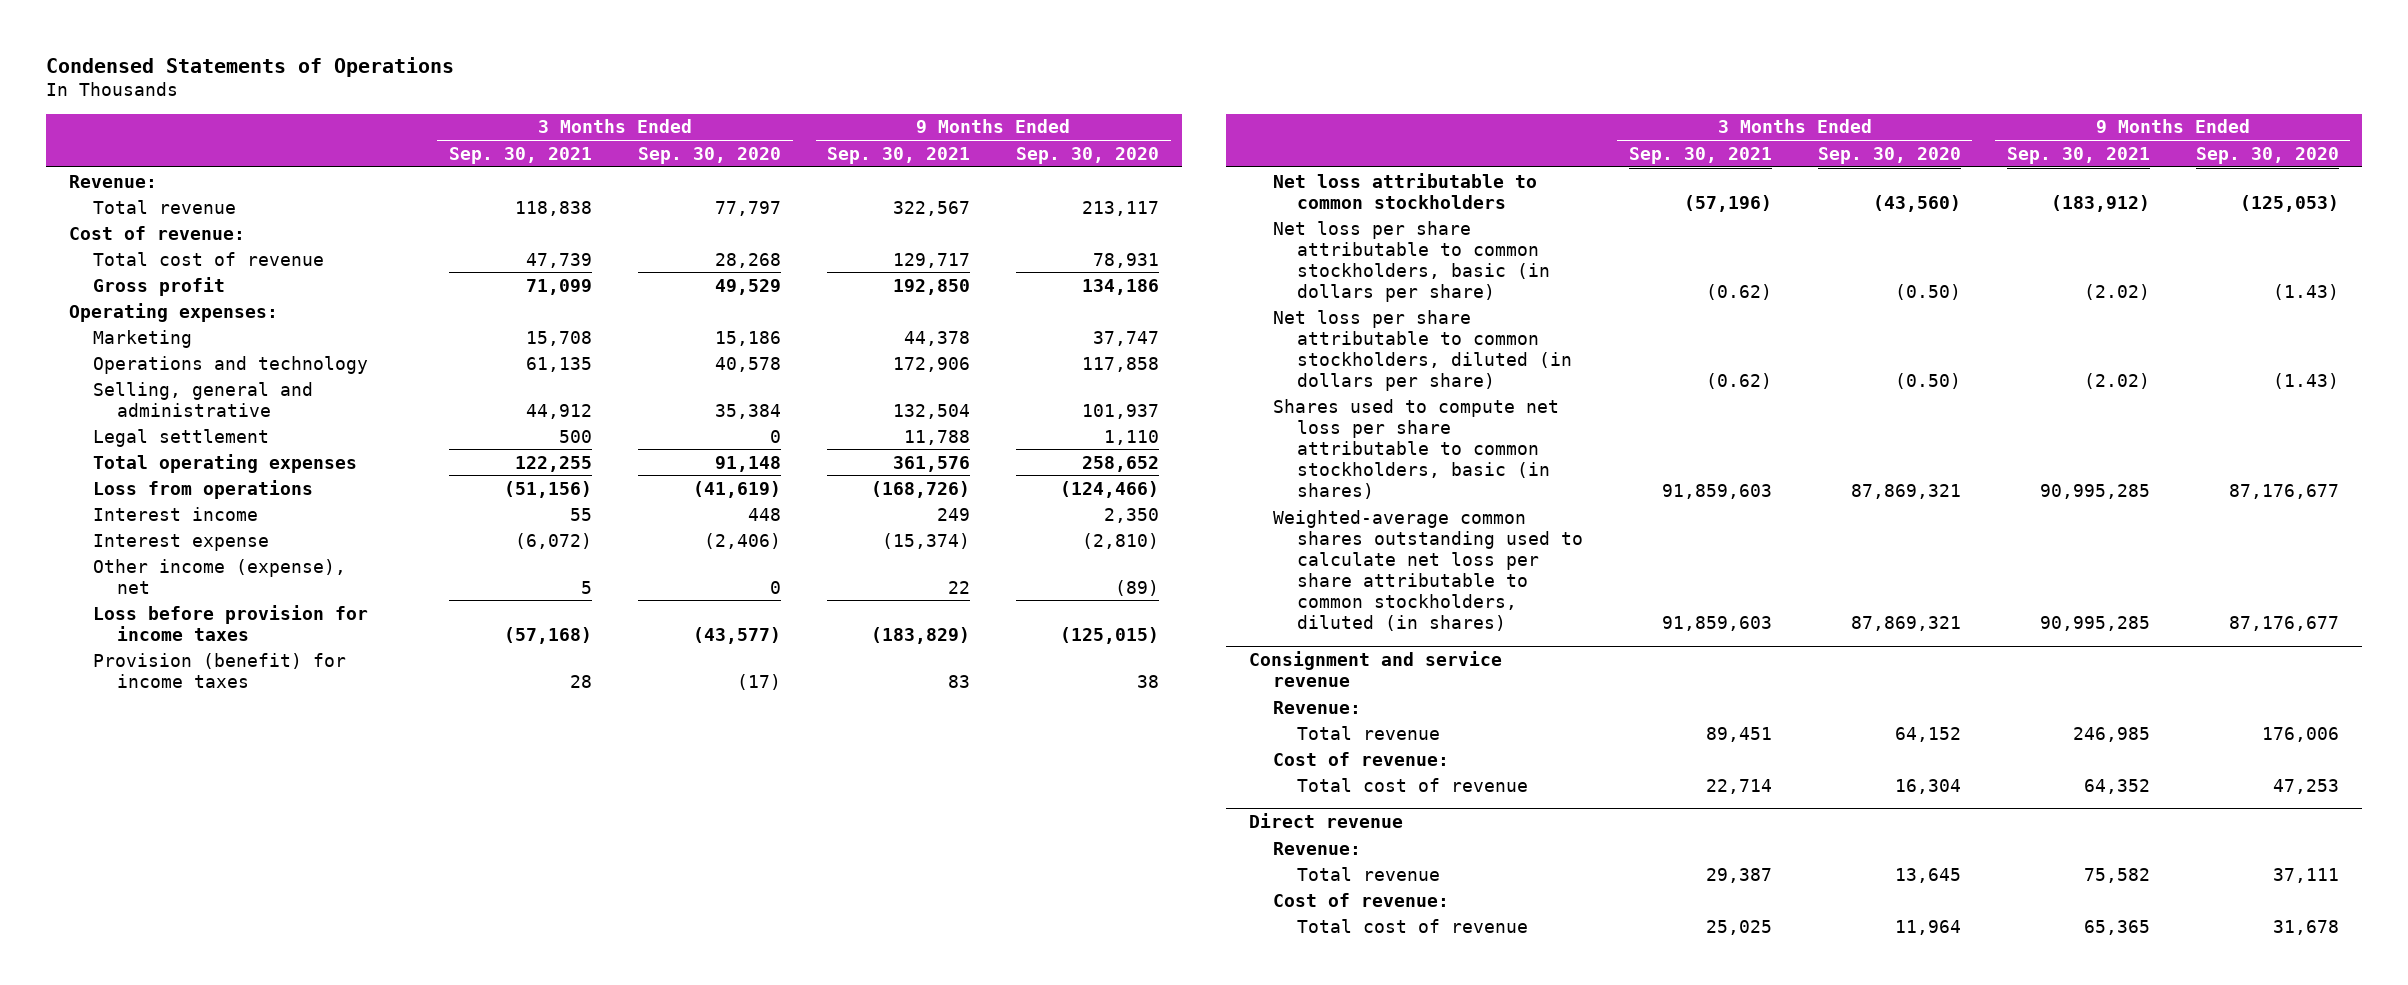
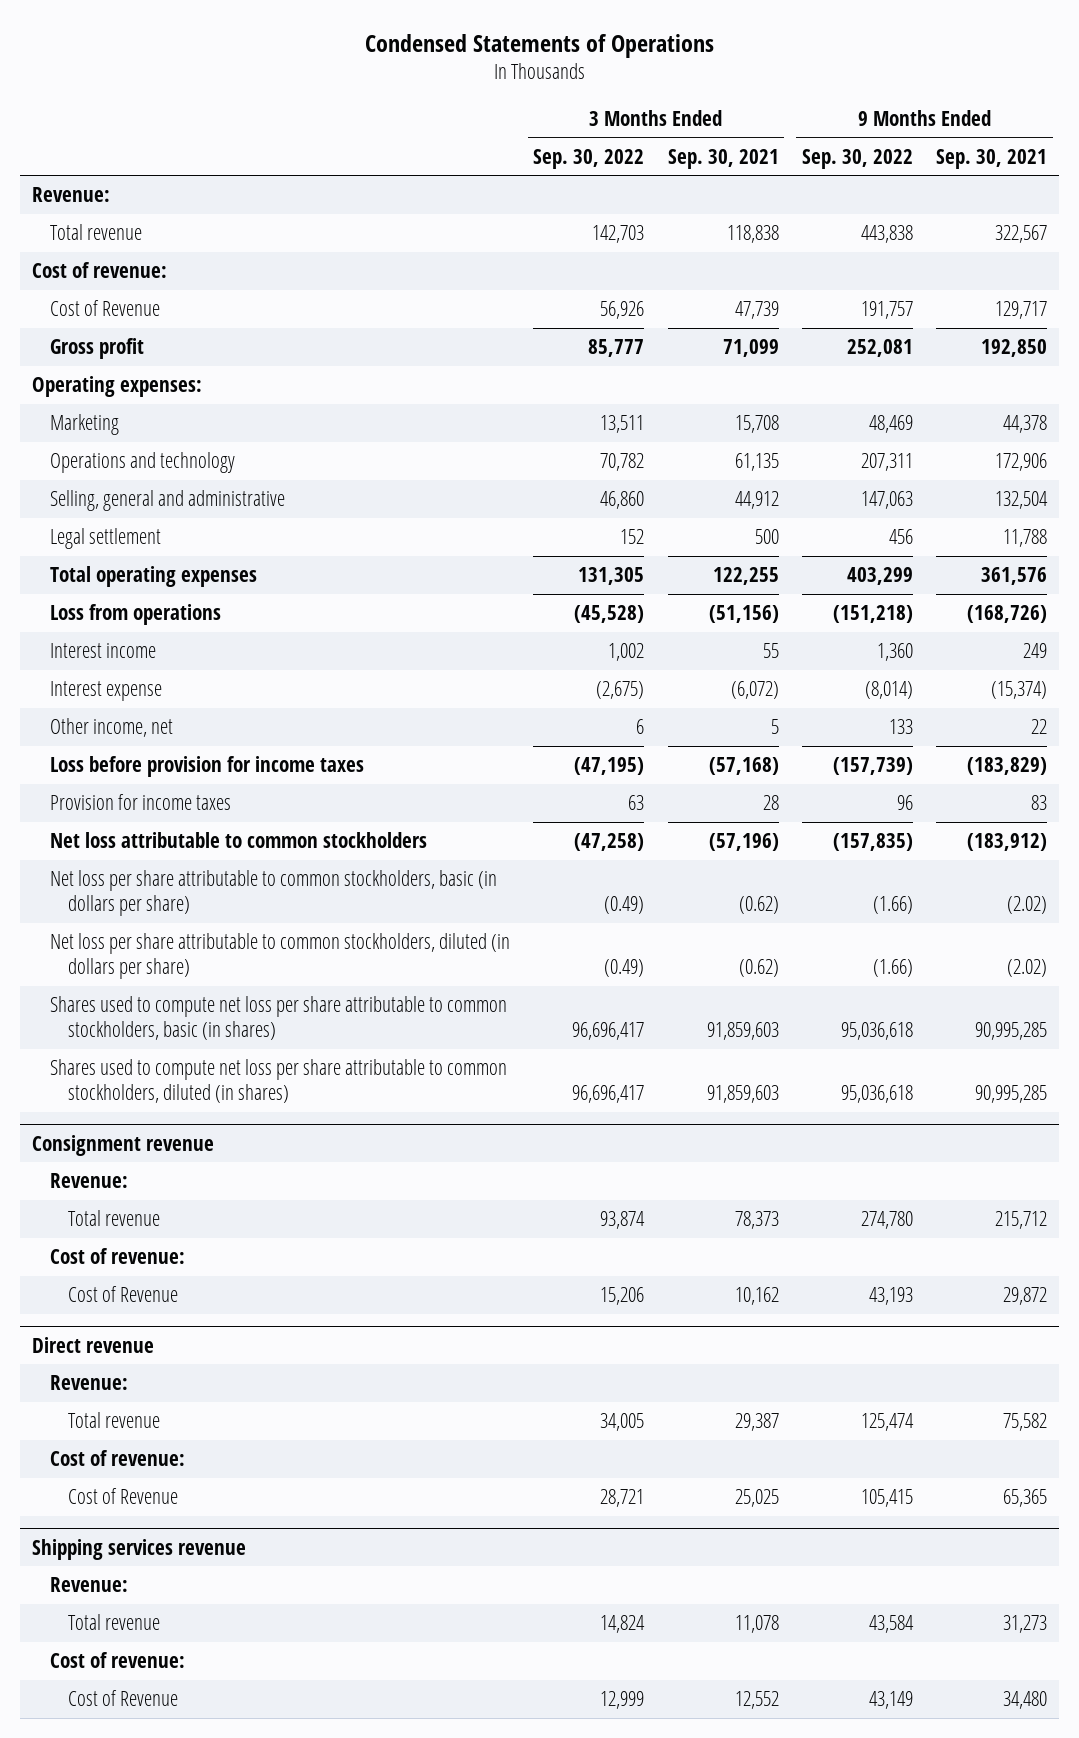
[638,146,782,164] Sep. 30, 2020 -> none
[1016,146,1160,164] Sep. 30, 2020 -> none
none -> [533,148,645,169] Sep. 30, 2022
none -> [801,148,913,169] Sep. 30, 2022
[92,251,324,266] Total cost of revenue -> [50,300,161,317] Cost of Revenue
[92,558,346,594] Other income (expense), net -> [50,718,174,738] Other income, net
[92,652,346,688] Provision (benefit) for income taxes -> [50,794,232,811] Provision for income taxes
[1272,509,1583,631] Weighted-average common shares outstanding used to calculate net loss per share attributable to common stockholders, diluted (in shares) -> [50,1059,508,1104] Shares used to compute net loss per share attributable to common stockholders, diluted (in shares)
[1248,651,1502,688] Consignment and service revenue -> [31,1134,214,1156] Consignment revenue
[1705,726,1772,742] 89,451 -> [734,1211,779,1230] 78,373
[2072,726,2150,742] 246,985 -> [995,1211,1048,1230] 215,712
[1296,777,1528,792] Total cost of revenue -> [68,1286,179,1303] Cost of Revenue
[1705,778,1772,794] 22,714 -> [734,1287,779,1306] 10,162
[2083,778,2150,794] 64,352 -> [1003,1287,1048,1306] 29,872
[1296,918,1528,933] Total cost of revenue -> [68,1488,179,1505] Cost of Revenue
none -> [31,1538,246,1560] Shipping services revenue
none -> [50,1577,129,1593] Revenue:
none -> [68,1614,161,1631] Total revenue
none -> [50,1652,186,1669] Cost of revenue:
none -> [68,1690,179,1707] Cost of Revenue

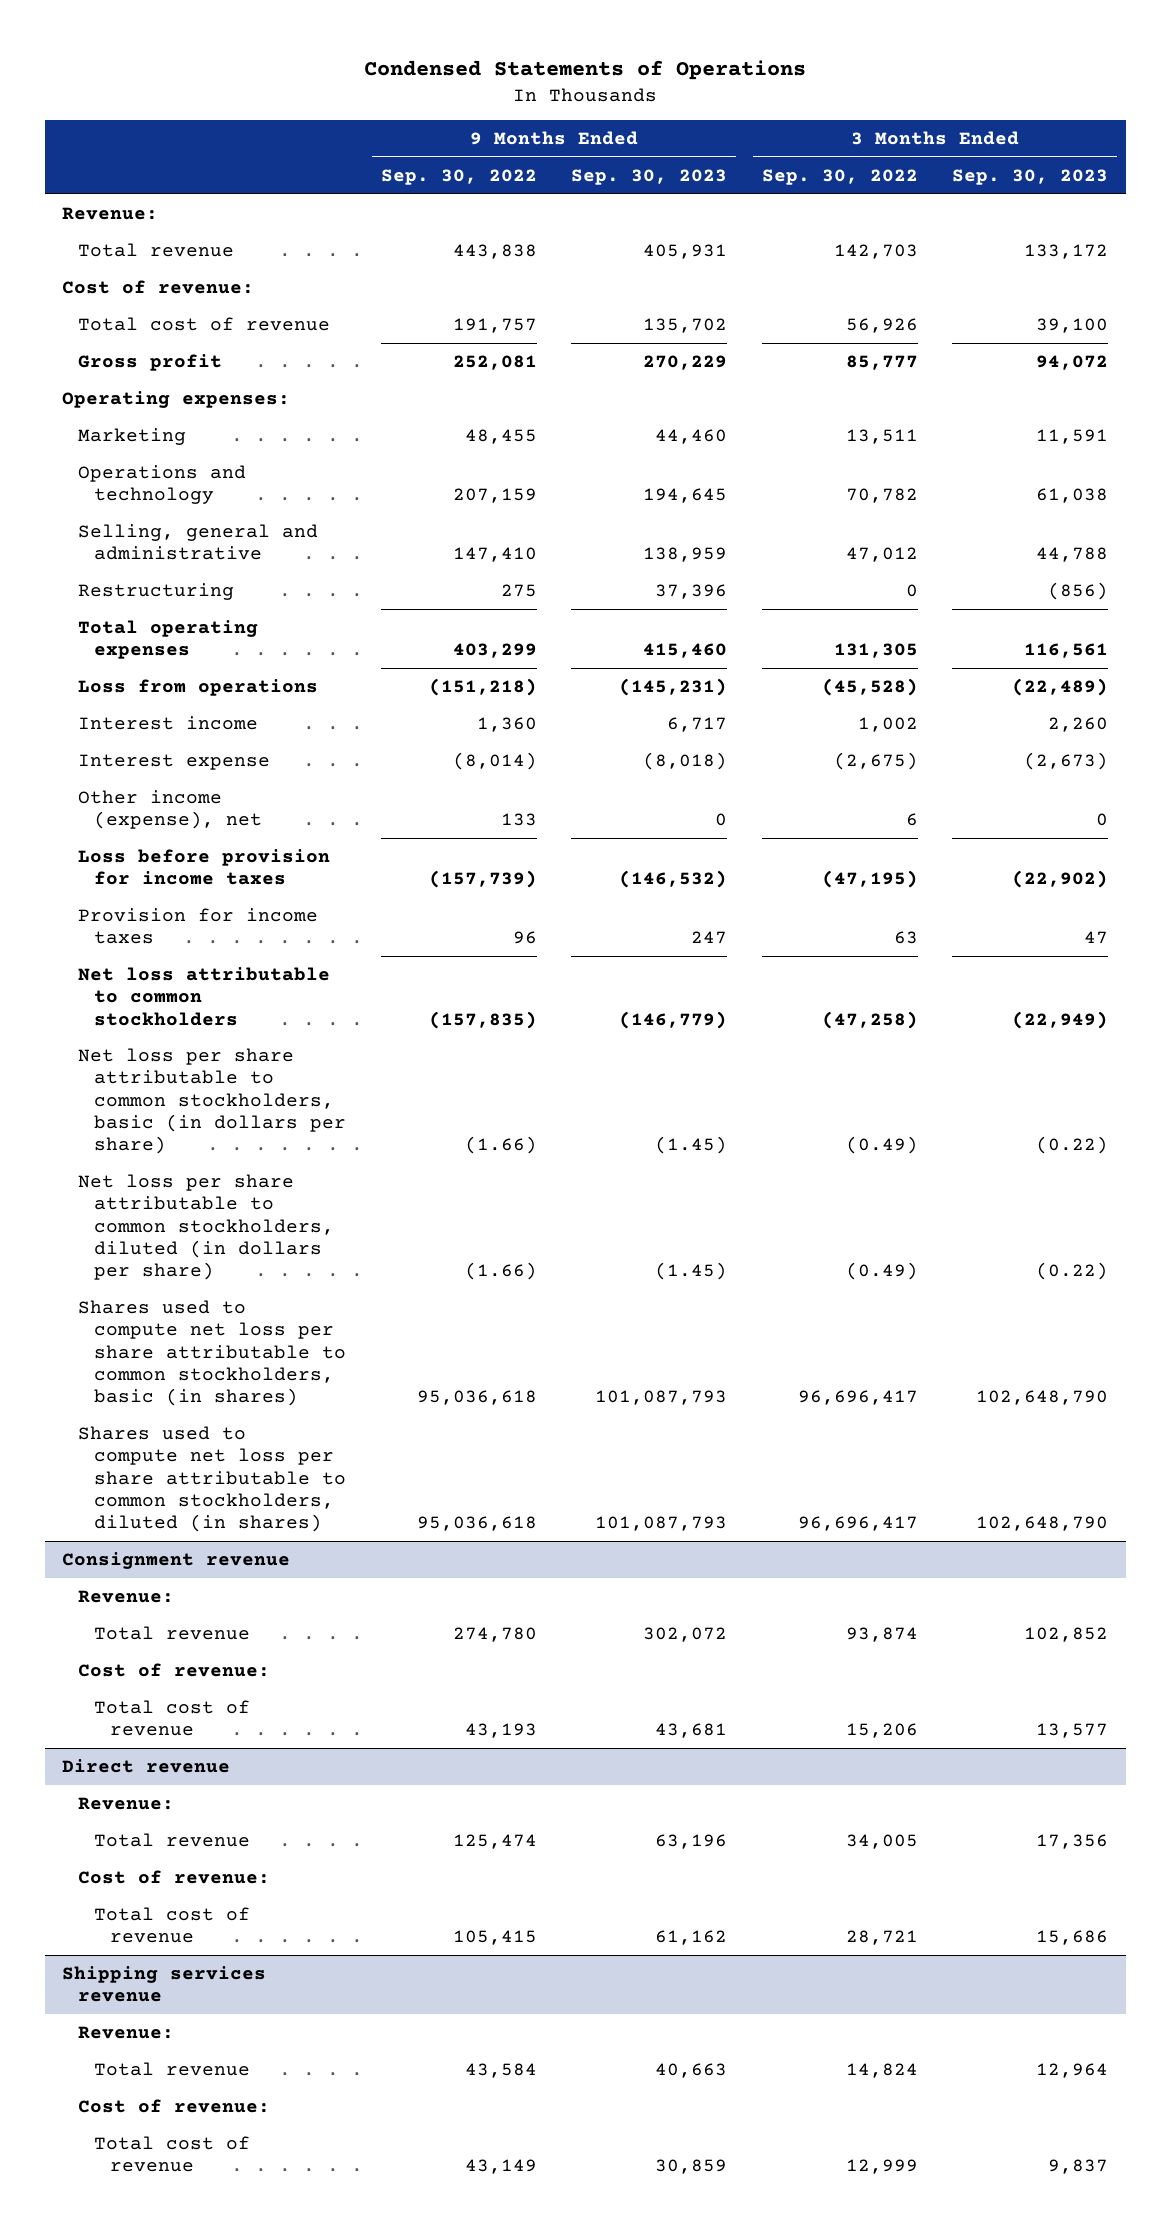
[667,148,779,169] Sep. 30, 2021 -> none
[936,148,1048,169] Sep. 30, 2021 -> none
none -> [571,168,728,185] Sep. 30, 2023
none -> [952,168,1109,185] Sep. 30, 2023
[50,300,161,317] Cost of Revenue -> [78,316,331,331] Total cost of revenue
[50,528,162,550] Legal settlement -> none
[868,415,913,434] 48,469 -> [464,428,537,444] 48,455
[860,453,913,472] 207,311 -> [452,488,537,504] 207,159
[600,491,645,510] 46,860 -> [845,547,918,563] 47,012
[860,491,913,510] 147,063 -> [452,547,537,563] 147,410
none -> [78,582,235,600] Restructuring
[50,718,174,738] Other income, net -> [78,789,263,830] Other income (expense), net
[68,1286,179,1303] Cost of Revenue -> [94,1699,251,1737] Total cost of revenue
[68,1488,179,1505] Cost of Revenue -> [94,1906,251,1944] Total cost of revenue
[68,1690,179,1707] Cost of Revenue -> [94,2135,251,2173] Total cost of revenue

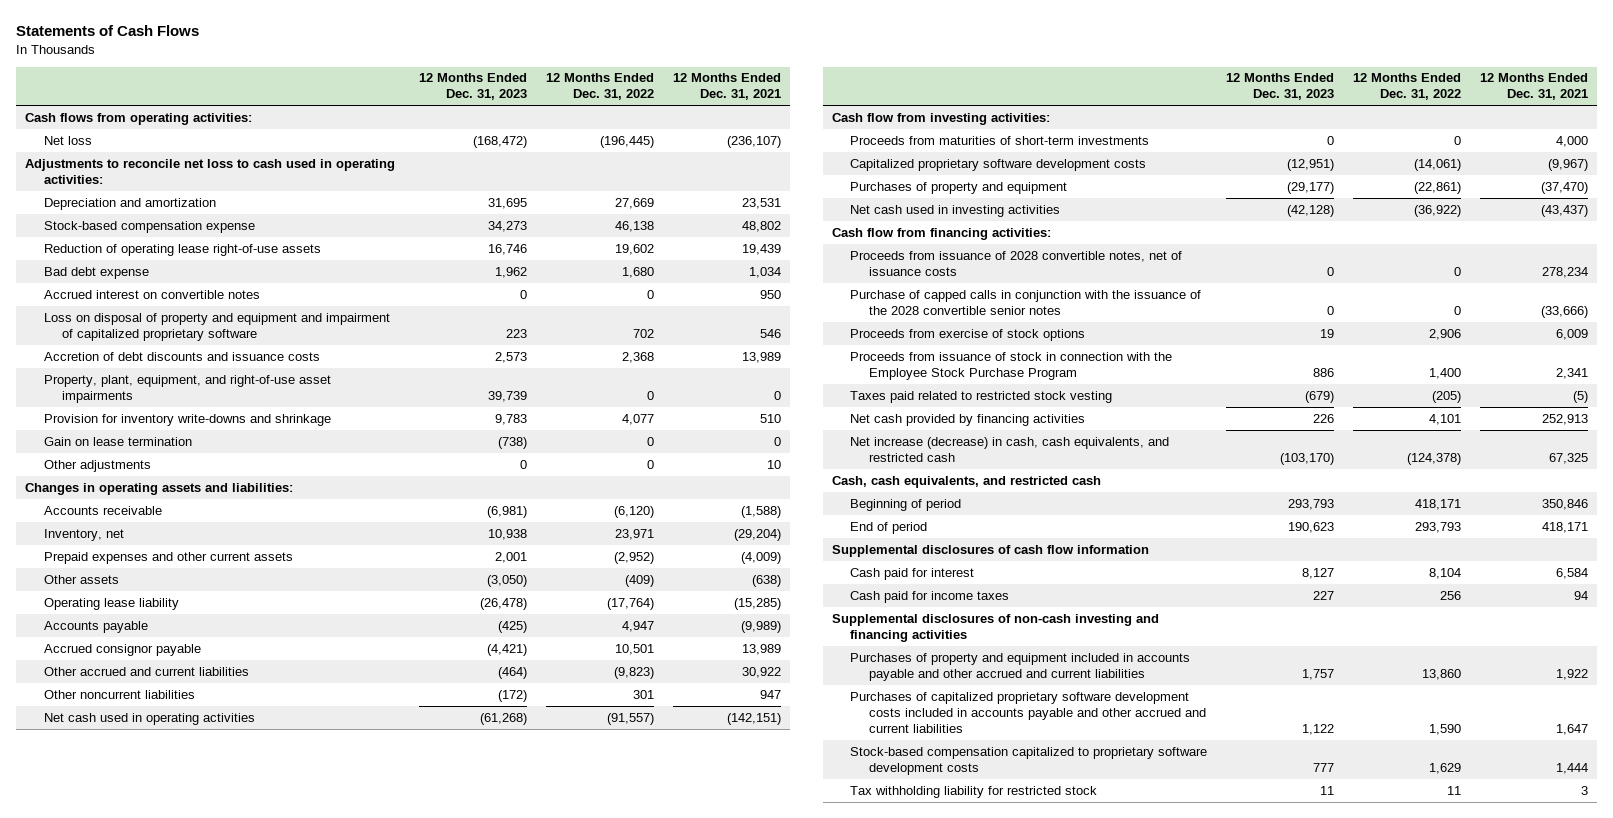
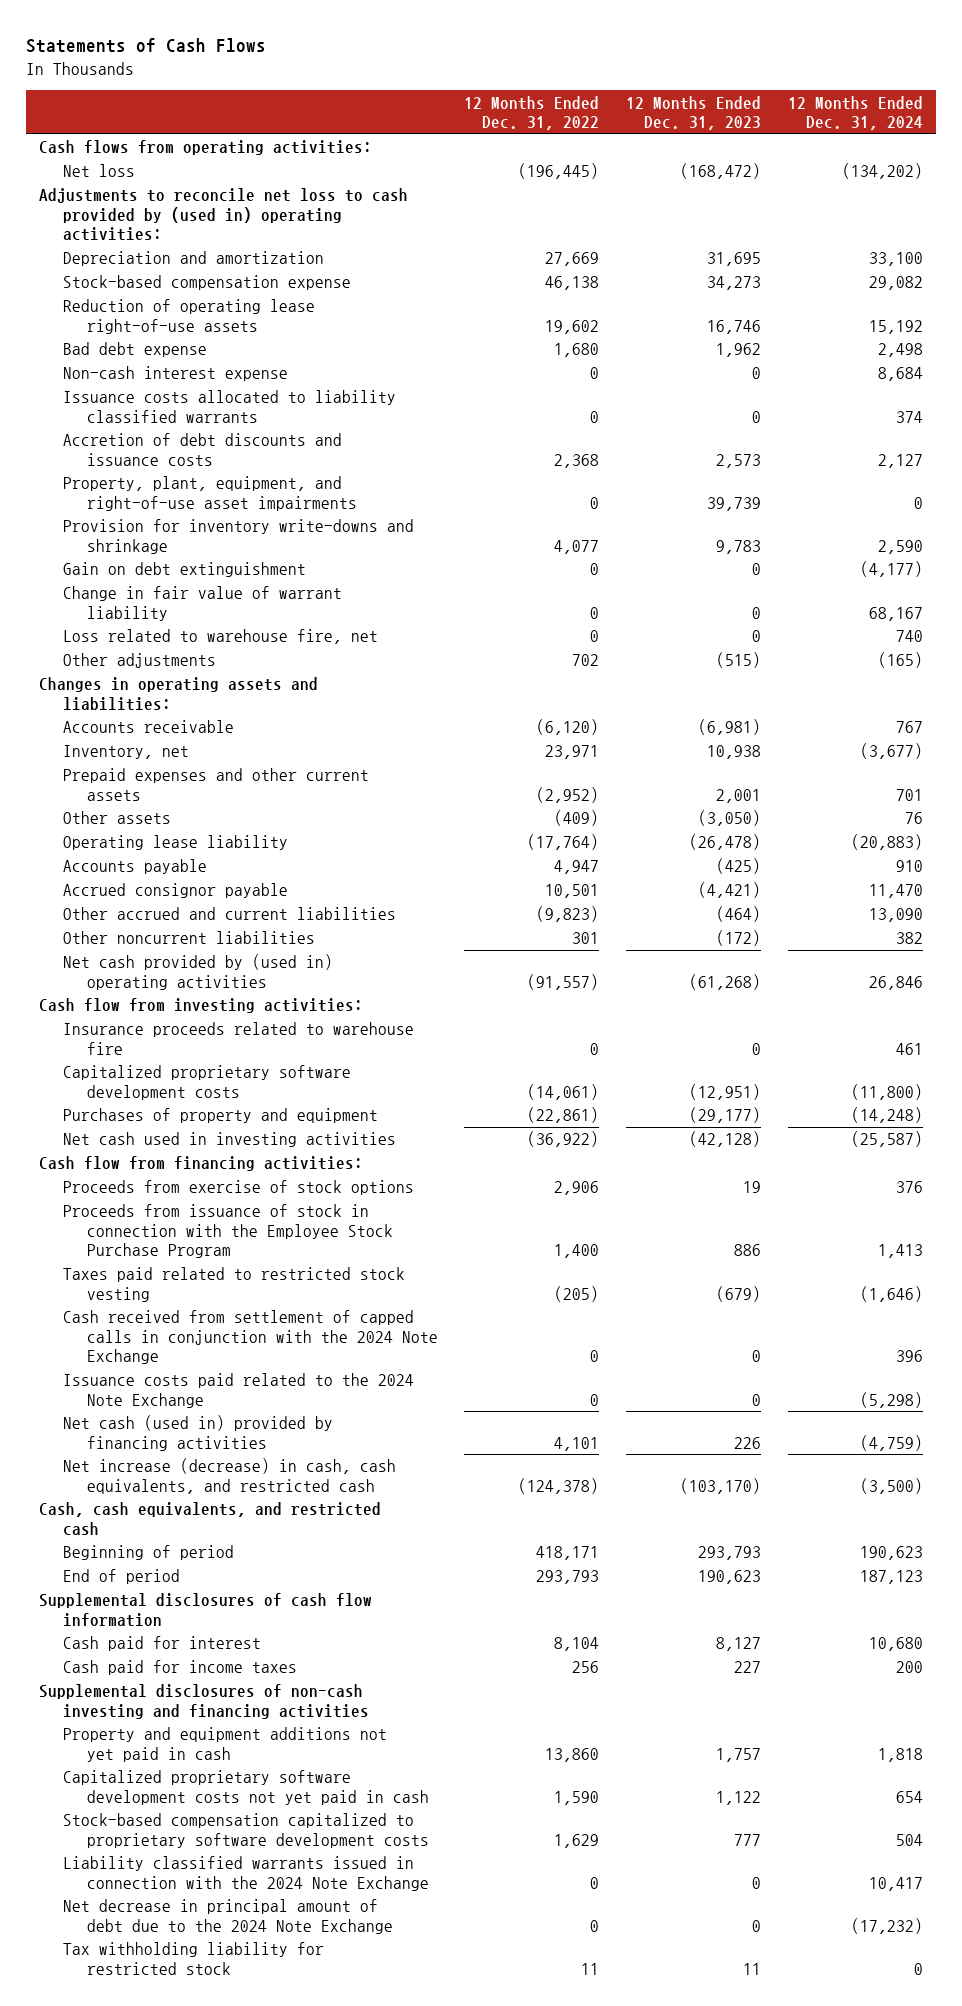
[672,73,781,101] 12 Months Ended Dec. 31, 2021 -> none
none -> [787,95,923,131] 12 Months Ended Dec. 31, 2024
[25,158,396,184] Adjustments to reconcile net loss to cash used in operating activities: -> [39,188,409,242] Adjustments to reconcile net loss to cash provided by (used in) operating activities:
[43,289,260,299] Accrued interest on convertible notes -> none
[43,312,390,341] Loss on disposal of property and equipment and impairment of capitalized proprietary software -> none
none -> [62,366,288,382] Non-cash interest expense
none -> [62,390,396,423] Issuance costs allocated to liability classified warrants
[43,436,192,446] Gain on lease termination -> none
none -> [62,562,306,578] Gain on debt extinguishment
none -> [62,586,342,621] Change in fair value of warrant liability
none -> [62,629,378,645] Loss related to warehouse fire, net
[520,459,528,469] 0 -> [715,652,761,669] (515)
[647,459,655,469] 0 -> [572,654,600,667] 702
[43,712,255,725] Net cash used in operating activities -> [62,954,333,990] Net cash provided by (used in) operating activities
[850,135,1150,145] Proceeds from maturities of short-term investments -> none
none -> [62,1022,414,1055] Insurance proceeds related to warehouse fire
[850,250,1183,276] Proceeds from issuance of 2028 convertible notes, net of issuance costs -> none
[850,289,1202,315] Purchase of capped calls in conjunction with the issuance of the 2028 convertible senior notes -> none
none -> [62,1310,438,1365] Cash received from settlement of capped calls in conjunction with the 2024 Note Exchange
none -> [62,1373,414,1408] Issuance costs paid related to the 2024 Note Exchange
[850,413,1086,426] Net cash provided by financing activities -> [62,1415,333,1451] Net cash (used in) provided by financing activities
[850,652,1191,681] Purchases of property and equipment included in accounts payable and other accrued and current liabilities -> [62,1727,387,1762] Property and equipment additions not yet paid in cash
[850,691,1206,734] Purchases of capitalized proprietary software development costs included in accounts payable and other accrued and current liabilities -> [62,1770,429,1805] Capitalized proprietary software development costs not yet paid in cash
none -> [62,1856,429,1891] Liability classified warrants issued in connection with the 2024 Note Exchange
none -> [62,1899,393,1934] Net decrease in principal amount of debt due to the 2024 Note Exchange

